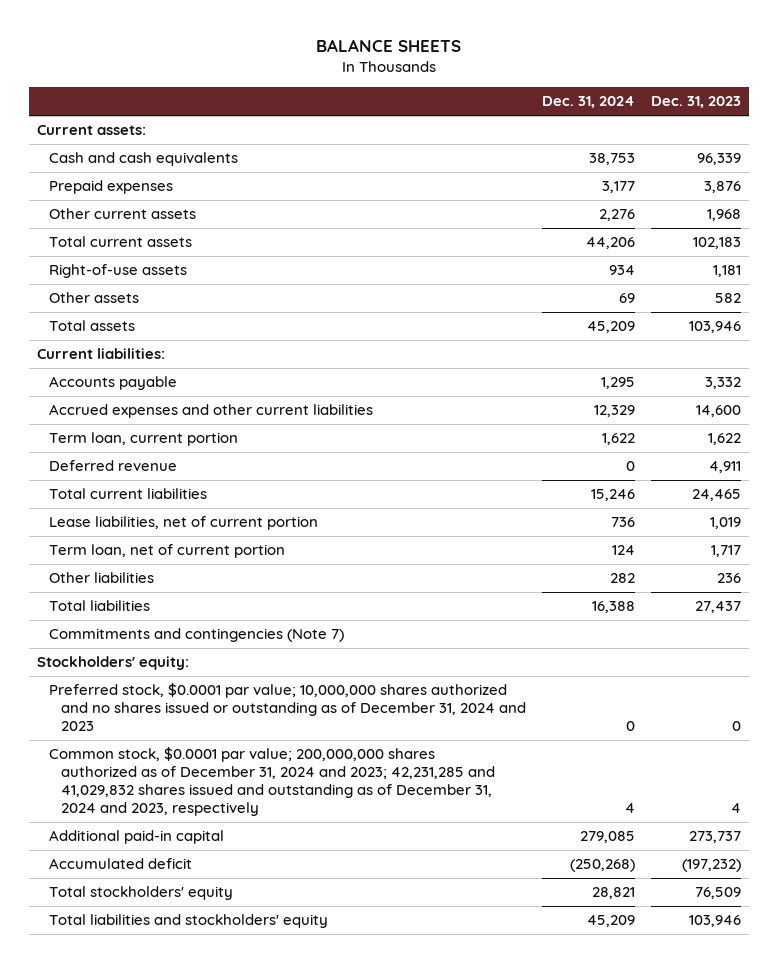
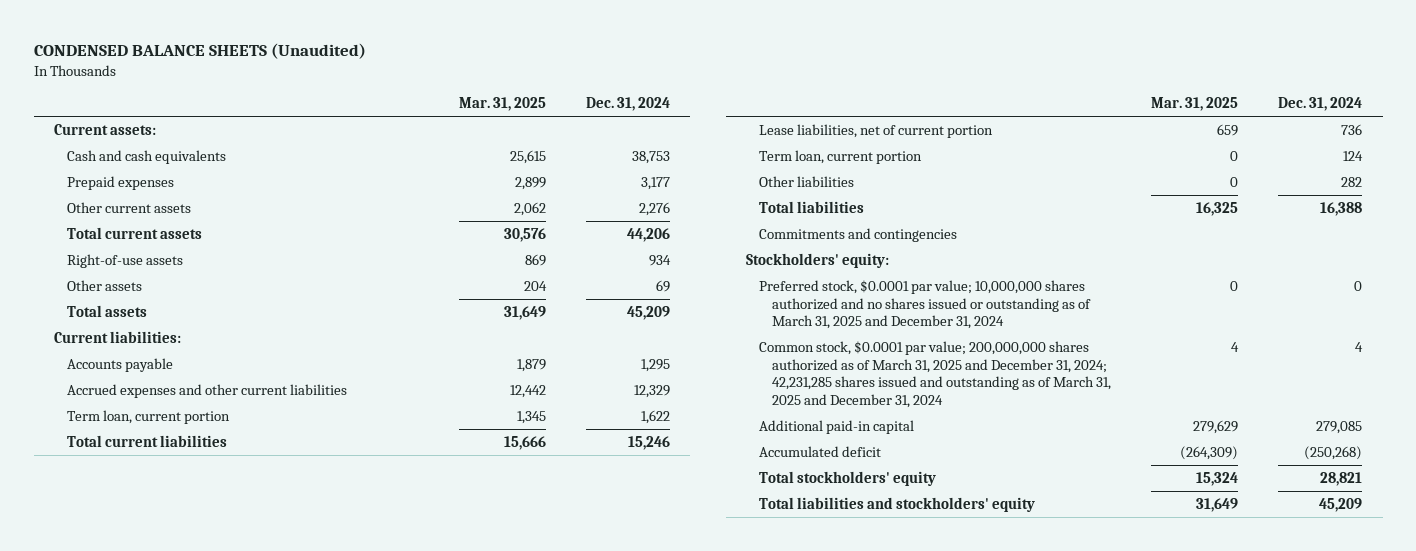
[315,38,461,52] BALANCE SHEETS -> [33,43,366,60] CONDENSED BALANCE SHEETS (Unaudited)
[651,96,742,109] Dec. 31, 2023 -> none
none -> [458,97,546,112] Mar. 31, 2025
[49,460,178,472] Deferred revenue -> none
[49,544,286,559] Term loan, net of current portion -> [759,149,923,164] Term loan, current portion
[49,628,345,643] Commitments and contingencies (Note 7) -> [759,227,958,242] Commitments and contingencies
[49,683,527,731] Preferred stock, $0.0001 par value; 10,000,000 shares authorized and no shares issued or outstanding as of December 31, 2024 and 2023 -> [759,279,1092,330] Preferred stock, $0.0001 par value; 10,000,000 shares authorized and no shares issued or outstanding as of March 31, 2025 and December 31, 2024
[49,747,496,816] Common stock, $0.0001 par value; 200,000,000 shares authorized as of December 31, 2024 and 2023; 42,231,285 and 41,029,832 shares issued and outstanding as of December 31, 2024 and 2023, respectively -> [759,340,1112,409] Common stock, $0.0001 par value; 200,000,000 shares authorized as of March 31, 2025 and December 31, 2024; 42,231,285 shares issued and outstanding as of March 31, 2025 and December 31, 2024

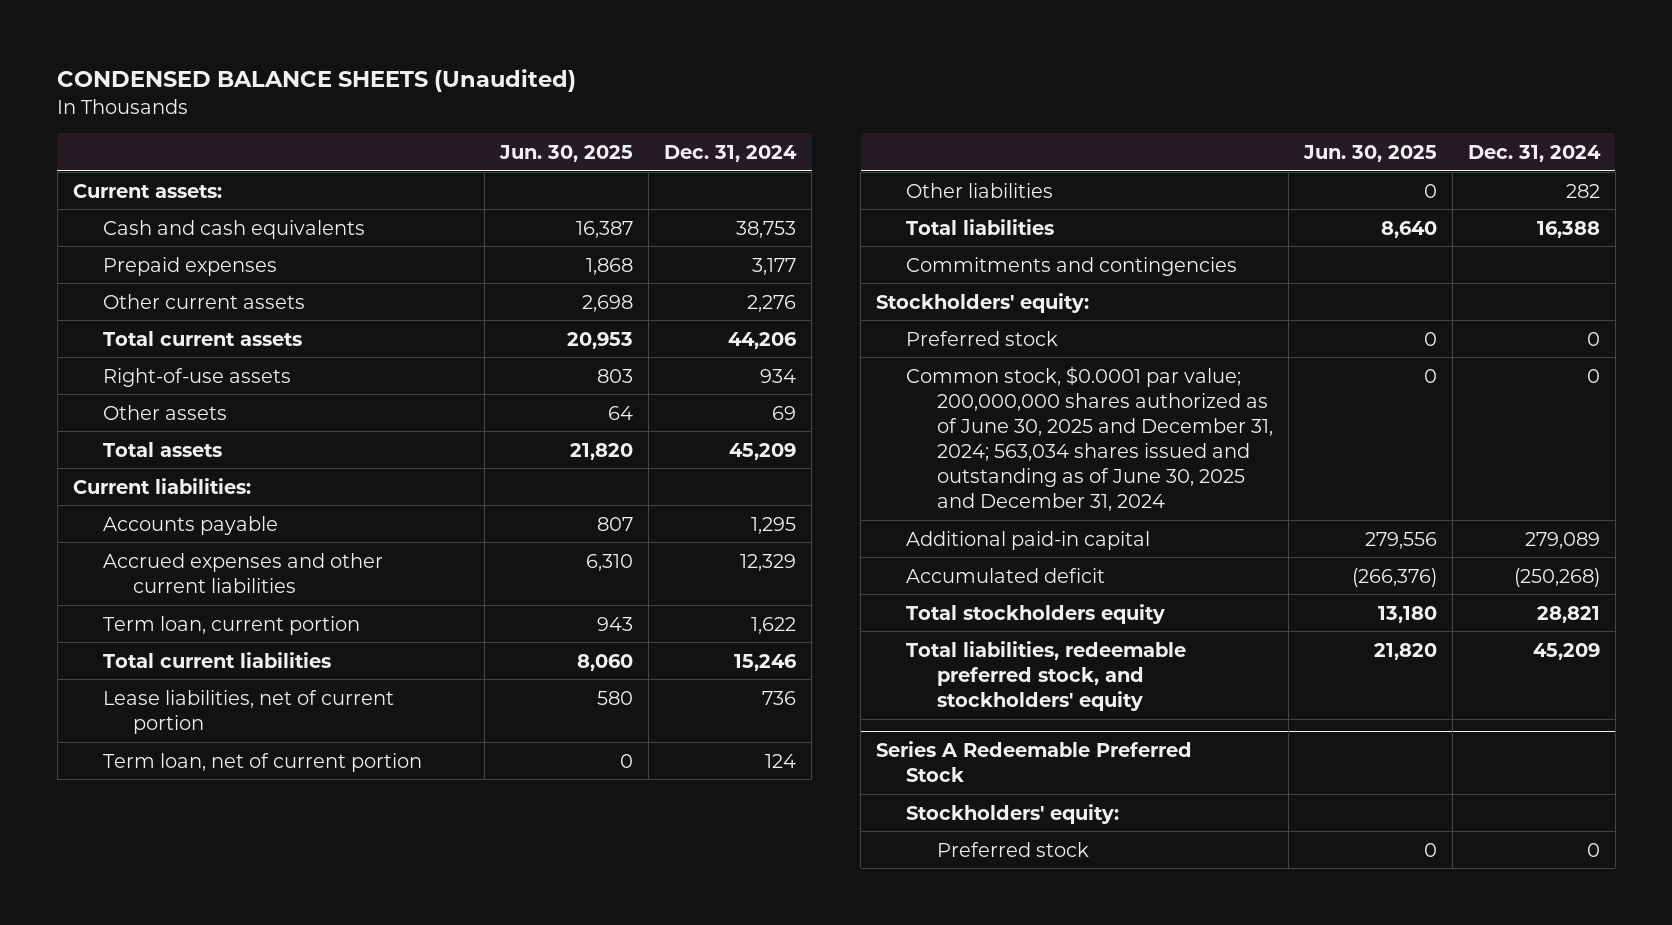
[458,97,546,112] Mar. 31, 2025 -> none
none -> [499,145,634,163] Jun. 30, 2025
[759,149,923,164] Term loan, current portion -> [102,752,422,772] Term loan, net of current portion
[759,279,1092,330] Preferred stock, $0.0001 par value; 10,000,000 shares authorized and no shares issued or outstanding as of March 31, 2025 and December 31, 2024 -> [906,330,1059,346] Preferred stock
[759,340,1112,409] Common stock, $0.0001 par value; 200,000,000 shares authorized as of March 31, 2025 and December 31, 2024; 42,231,285 shares issued and outstanding as of March 31, 2025 and December 31, 2024 -> [906,365,1273,512] Common stock, $0.0001 par value; 200,000,000 shares authorized as of June 30, 2025 and December 31, 2024; 563,034 shares issued and outstanding as of June 30, 2025 and December 31, 2024
[1355,341,1364,352] 4 -> [1586,368,1600,383] 0
[1316,420,1363,434] 279,085 -> [1524,531,1600,549] 279,089
[759,470,937,486] Total stockholders' equity -> [906,603,1166,624] Total stockholders equity
[759,496,1036,512] Total liabilities and stockholders' equity -> [906,640,1187,711] Total liabilities, redeemable preferred stock, and stockholders' equity
none -> [876,741,1193,783] Series A Redeemable Preferred Stock
none -> [906,803,1120,824] Stockholders' equity:
none -> [936,841,1089,857] Preferred stock

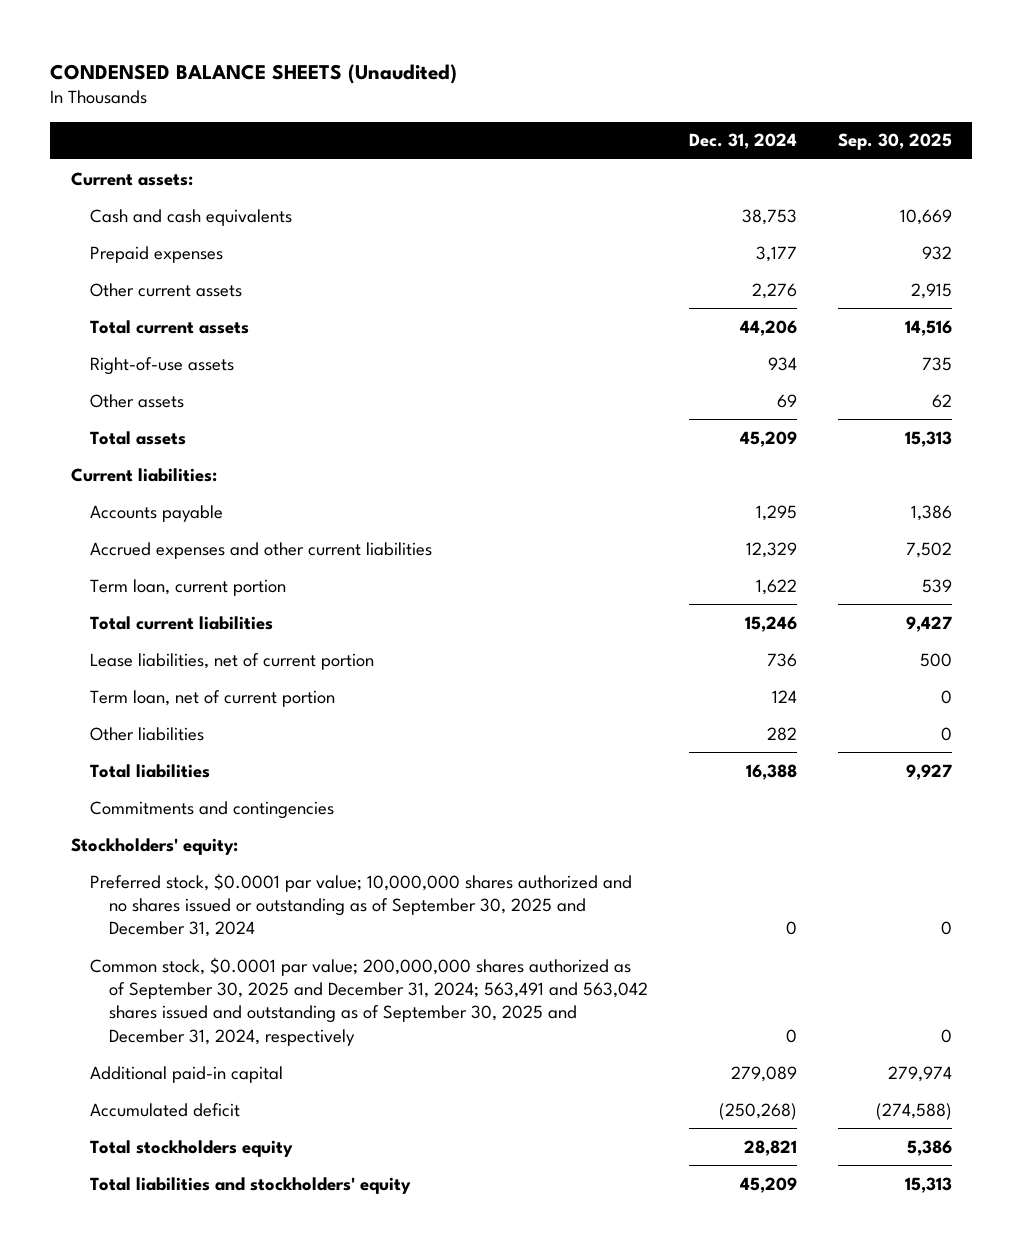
[499,145,634,163] Jun. 30, 2025 -> none
none -> [837,133,952,151] Sep. 30, 2025
[906,330,1059,346] Preferred stock -> [89,872,632,938] Preferred stock, $0.0001 par value; 10,000,000 shares authorized and no shares issued or outstanding as of September 30, 2025 and December 31, 2024
[906,365,1273,512] Common stock, $0.0001 par value; 200,000,000 shares authorized as of June 30, 2025 and December 31, 2024; 563,034 shares issued and outstanding as of June 30, 2025 and December 31, 2024 -> [89,956,648,1046] Common stock, $0.0001 par value; 200,000,000 shares authorized as of September 30, 2025 and December 31, 2024; 563,491 and 563,042 shares issued and outstanding as of September 30, 2025 and December 31, 2024, respectively
[876,741,1193,783] Series A Redeemable Preferred Stock -> none
[906,803,1120,824] Stockholders' equity: -> none
[936,841,1089,857] Preferred stock -> none
[906,640,1187,711] Total liabilities, redeemable preferred stock, and stockholders' equity -> [89,1176,411,1194] Total liabilities and stockholders' equity

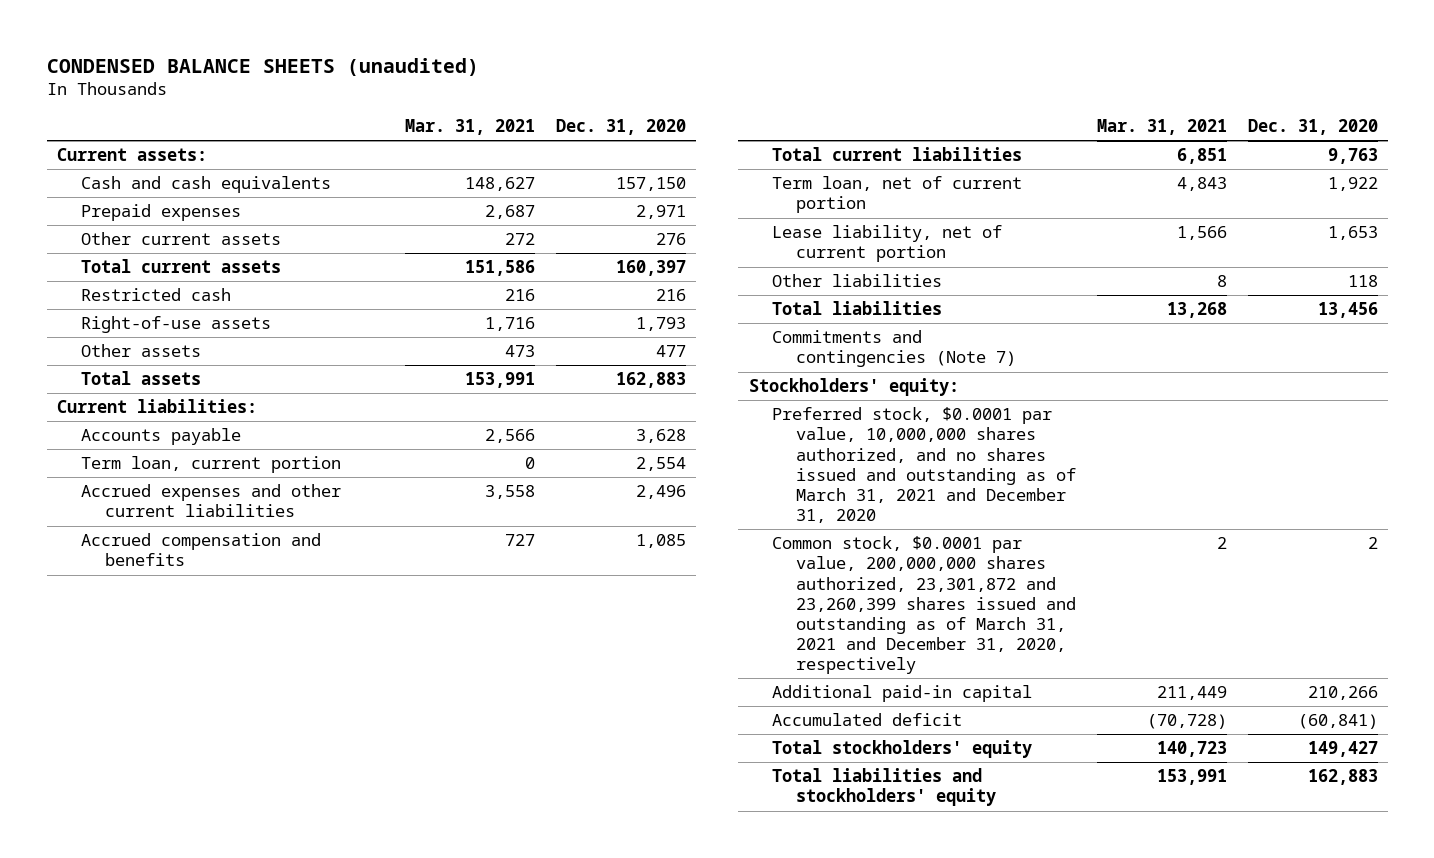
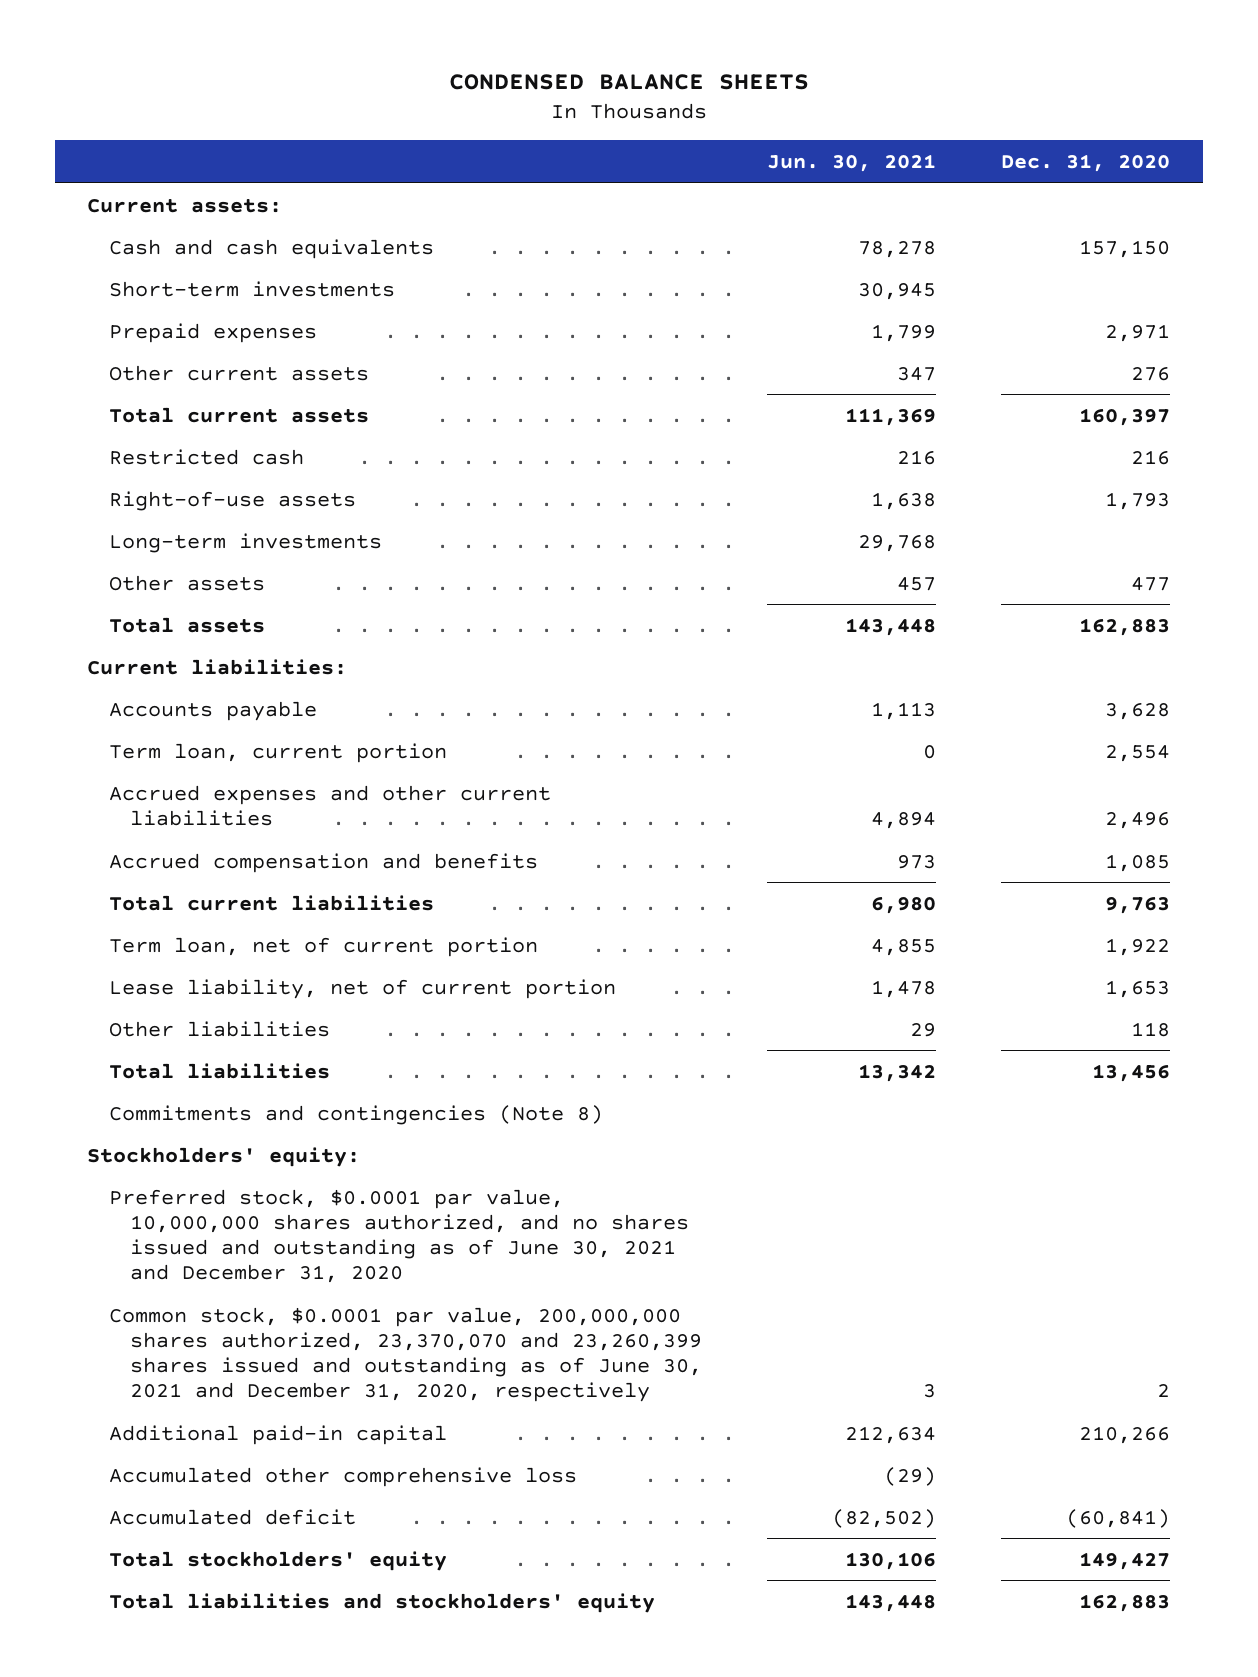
[46,57,479,76] CONDENSED BALANCE SHEETS (unaudited) -> [448,73,809,90] CONDENSED BALANCE SHEETS
[405,119,536,136] Mar. 31, 2021 -> none
none -> [767,153,937,172] Jun. 30, 2021
none -> [108,280,395,297] Short-term investments
none -> [108,532,382,553] Long-term investments
[772,330,1017,368] Commitments and contingencies (Note 7) -> [108,1104,603,1125] Commitments and contingencies (Note 8)
[772,407,1077,524] Preferred stock, $0.0001 par value, 10,000,000 shares authorized, and no shares issued and outstanding as of March 31, 2021 and December 31, 2020 -> [108,1188,690,1284] Preferred stock, $0.0001 par value, 10,000,000 shares authorized, and no shares issued and outstanding as of June 30, 2021 and December 31, 2020
[772,536,1077,675] Common stock, $0.0001 par value, 200,000,000 shares authorized, 23,301,872 and 23,260,399 shares issued and outstanding as of March 31, 2021 and December 31, 2020, respectively -> [108,1306,703,1403] Common stock, $0.0001 par value, 200,000,000 shares authorized, 23,370,070 and 23,260,399 shares issued and outstanding as of June 30, 2021 and December 31, 2020, respectively
none -> [108,1466,577,1487] Accumulated other comprehensive loss

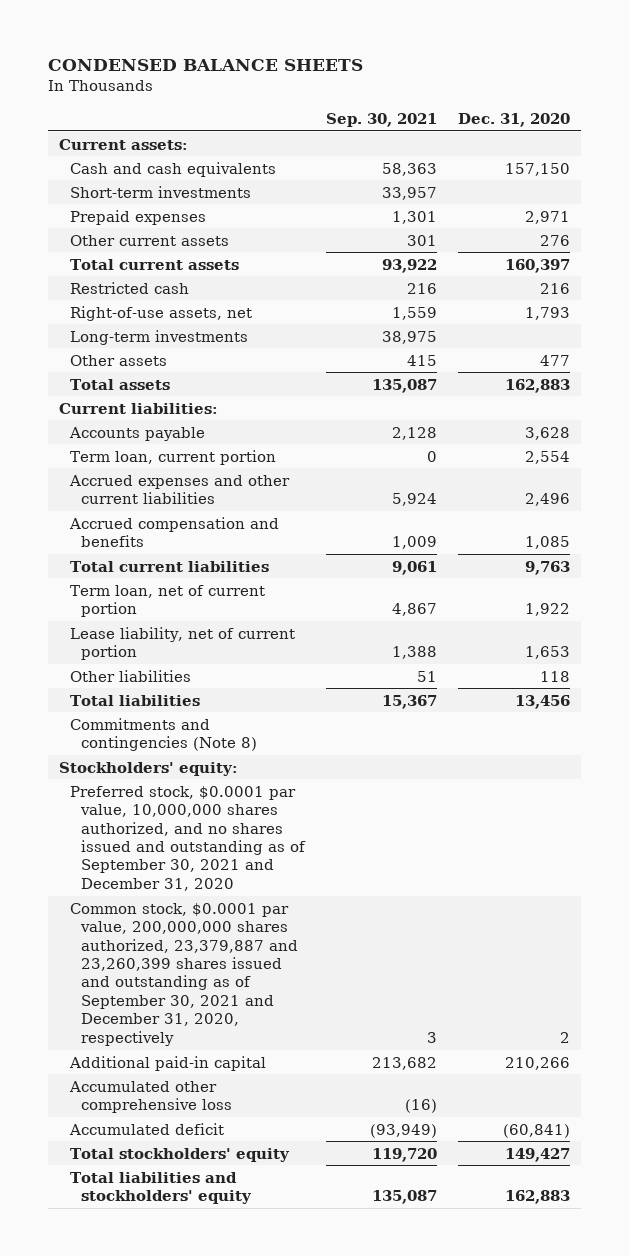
[767,153,937,172] Jun. 30, 2021 -> none
none -> [326,112,438,127] Sep. 30, 2021
[108,490,356,511] Right-of-use assets -> [70,305,253,321] Right-of-use assets, net
[108,1188,690,1284] Preferred stock, $0.0001 par value, 10,000,000 shares authorized, and no shares issued and outstanding as of June 30, 2021 and December 31, 2020 -> [70,785,307,891] Preferred stock, $0.0001 par value, 10,000,000 shares authorized, and no shares issued and outstanding as of September 30, 2021 and December 31, 2020
[108,1306,703,1403] Common stock, $0.0001 par value, 200,000,000 shares authorized, 23,370,070 and 23,260,399 shares issued and outstanding as of June 30, 2021 and December 31, 2020, respectively -> [70,902,299,1046] Common stock, $0.0001 par value, 200,000,000 shares authorized, 23,379,887 and 23,260,399 shares issued and outstanding as of September 30, 2021 and December 31, 2020, respectively

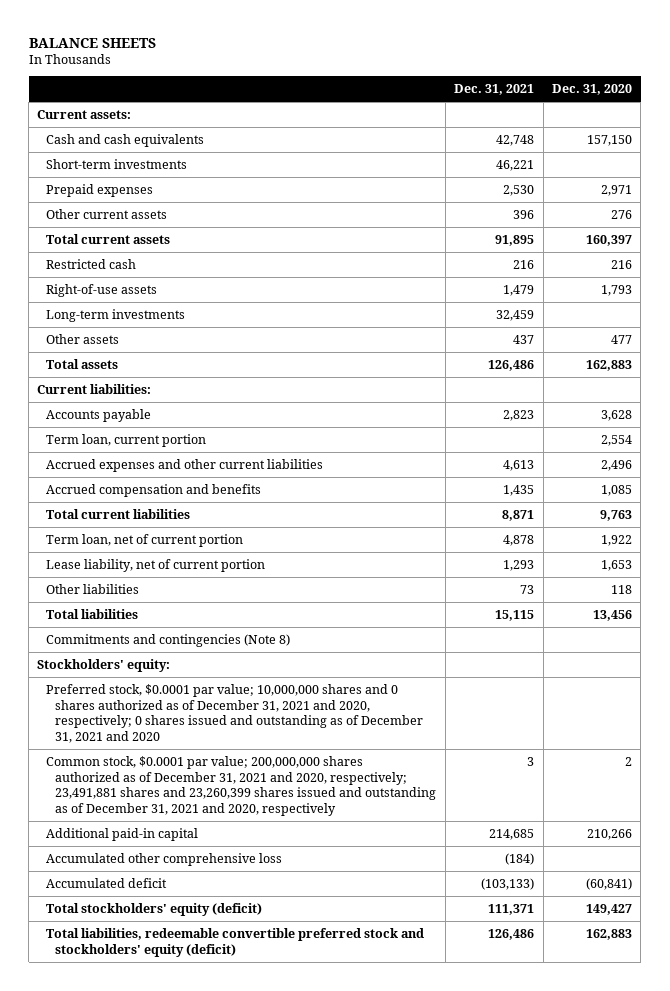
[48,59,364,72] CONDENSED BALANCE SHEETS -> [28,37,156,48] BALANCE SHEETS
[326,112,438,127] Sep. 30, 2021 -> none
none -> [454,84,535,96] Dec. 31, 2021
[70,305,253,321] Right-of-use assets, net -> [46,283,158,297] Right-of-use assets
[70,785,307,891] Preferred stock, $0.0001 par value, 10,000,000 shares authorized, and no shares issued and outstanding as of September 30, 2021 and December 31, 2020 -> [46,683,424,743] Preferred stock, $0.0001 par value; 10,000,000 shares and 0 shares authorized as of December 31, 2021 and 2020, respectively; 0 shares issued and outstanding as of December 31, 2021 and 2020
[70,902,299,1046] Common stock, $0.0001 par value, 200,000,000 shares authorized, 23,379,887 and 23,260,399 shares issued and outstanding as of September 30, 2021 and December 31, 2020, respectively -> [46,755,437,816] Common stock, $0.0001 par value; 200,000,000 shares authorized as of December 31, 2021 and 2020, respectively; 23,491,881 shares and 23,260,399 shares issued and outstanding as of December 31, 2021 and 2020, respectively
[70,1147,291,1162] Total stockholders' equity -> [46,902,263,916] Total stockholders' equity (deficit)
[70,1171,253,1205] Total liabilities and stockholders' equity -> [46,927,425,957] Total liabilities, redeemable convertible preferred stock and stockholders' equity (deficit)

